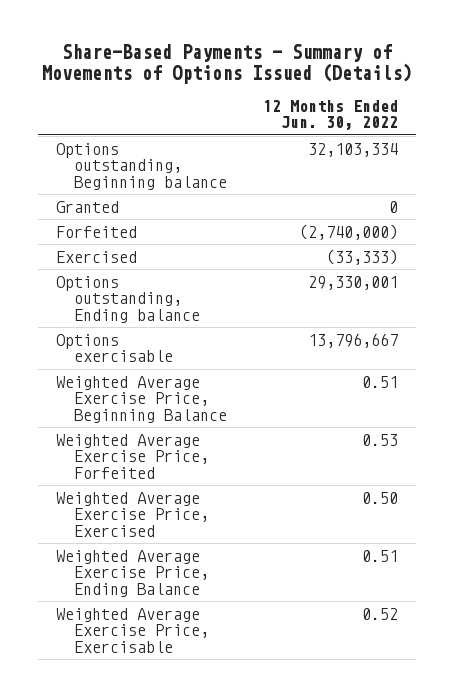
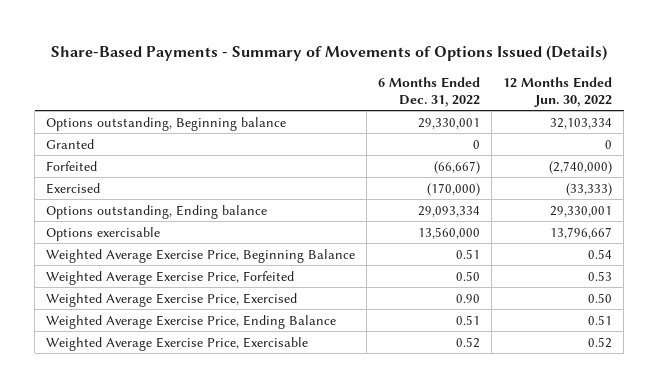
none -> [378,76,481,107] 6 Months Ended Dec. 31, 2022
[362,375,399,388] 0.51 -> [588,248,613,259] 0.54

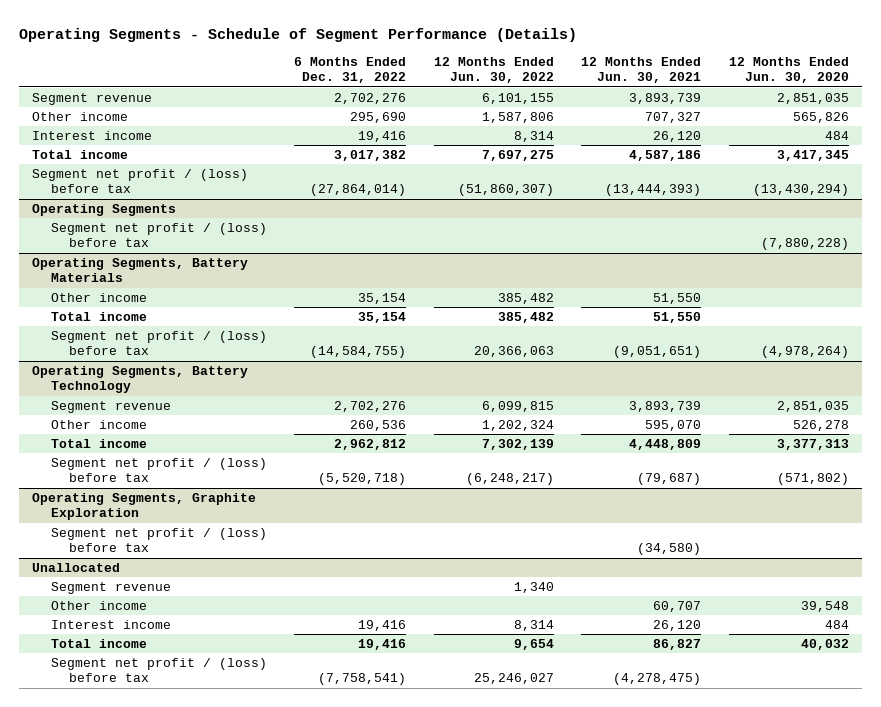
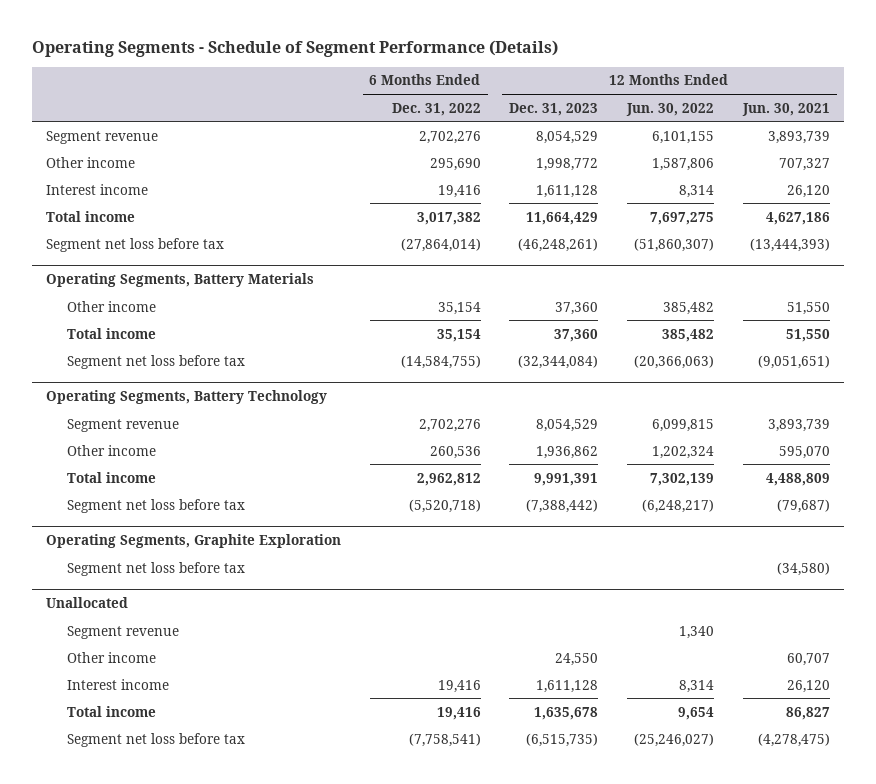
[728,56,849,84] 12 Months Ended Jun. 30, 2020 -> none
none -> [509,102,599,116] Dec. 31, 2023
[32,203,177,216] Operating Segments -> none
[50,222,267,248] Segment net profit / (loss) before tax -> none
[629,149,702,161] 4,587,186 -> [765,211,830,225] 4,627,186
[32,168,249,194] Segment net profit / (loss) before tax -> [46,237,225,252] Segment net loss before tax
[50,330,267,356] Segment net profit / (loss) before tax -> [66,354,245,369] Segment net loss before tax
[473,346,554,358] 20,366,063 -> [633,354,714,369] (20,366,063)
[629,438,702,450] 4,448,809 -> [765,472,830,486] 4,488,809
[50,457,267,483] Segment net profit / (loss) before tax -> [66,498,245,513] Segment net loss before tax
[50,527,267,553] Segment net profit / (loss) before tax -> [66,561,245,576] Segment net loss before tax
[50,657,267,683] Segment net profit / (loss) before tax -> [66,732,245,747] Segment net loss before tax
[473,673,554,685] 25,246,027 -> [633,732,714,747] (25,246,027)

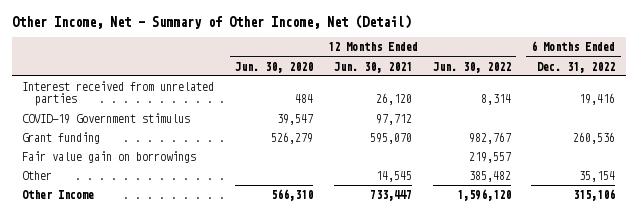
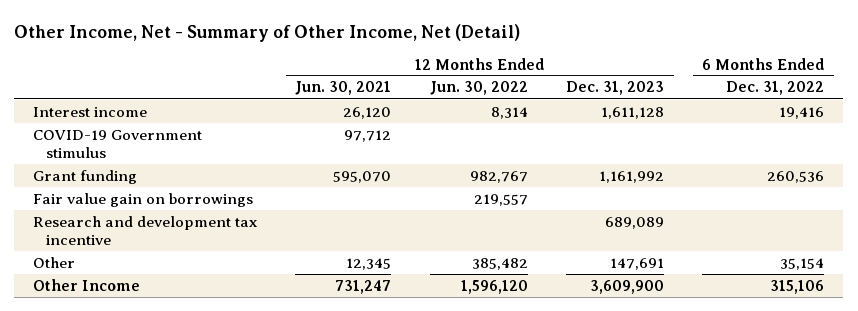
[235,61,314,73] Jun. 30, 2020 -> none
none -> [566,81,665,96] Dec. 31, 2023
[22,81,215,107] Interest received from unrelated parties -> [33,106,148,117] Interest income
none -> [33,215,258,246] Research and development tax incentive
[375,171,412,183] 14,545 -> [346,257,392,270] 12,345
[369,190,412,202] 733,447 -> [335,279,392,294] 731,247

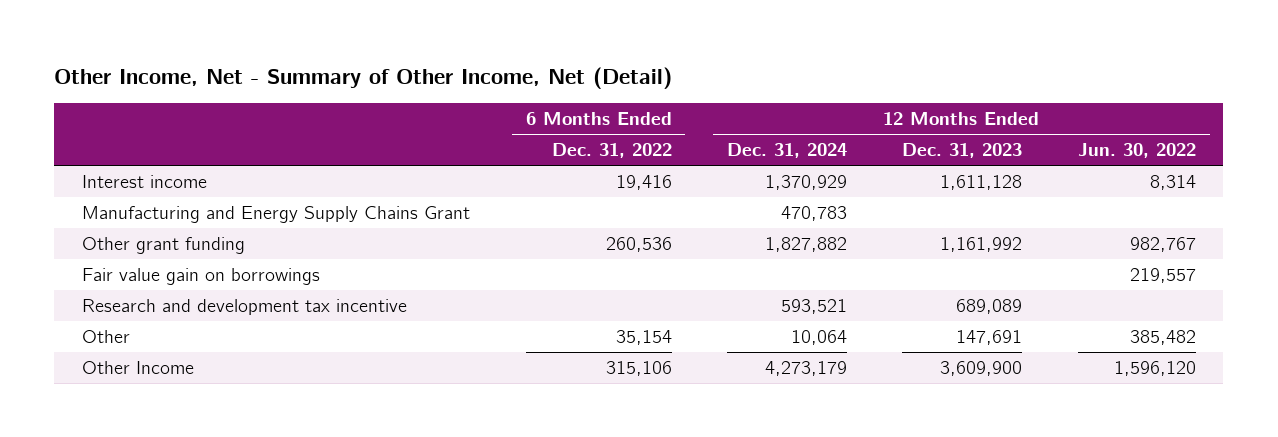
[295,81,392,96] Jun. 30, 2021 -> none
none -> [726,143,847,159] Dec. 31, 2024
[33,129,203,159] COVID-19 Government stimulus -> none
none -> [82,206,471,224] Manufacturing and Energy Supply Chains Grant
[33,169,138,184] Grant funding -> [82,237,246,255] Other grant funding

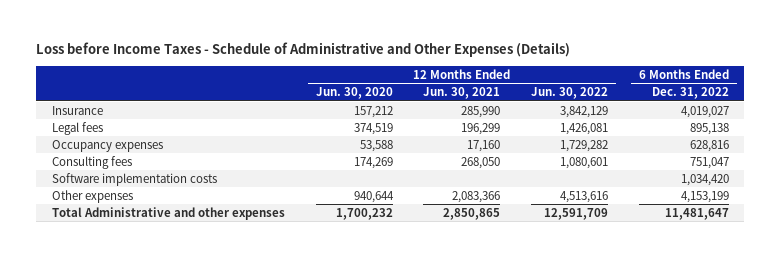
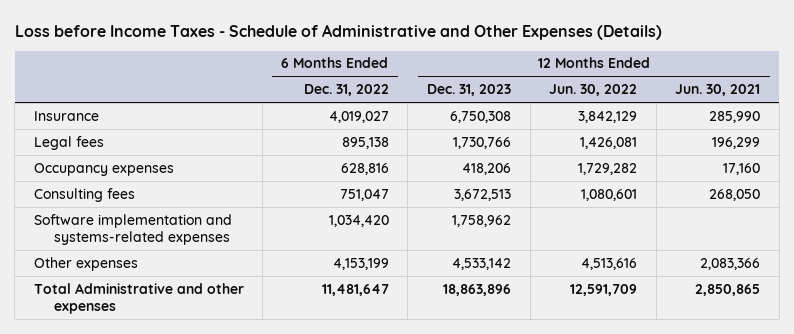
[315,87,393,100] Jun. 30, 2020 -> none
none -> [427,84,512,97] Dec. 31, 2023
[51,172,217,186] Software implementation costs -> [33,213,232,246] Software implementation and systems-related expenses

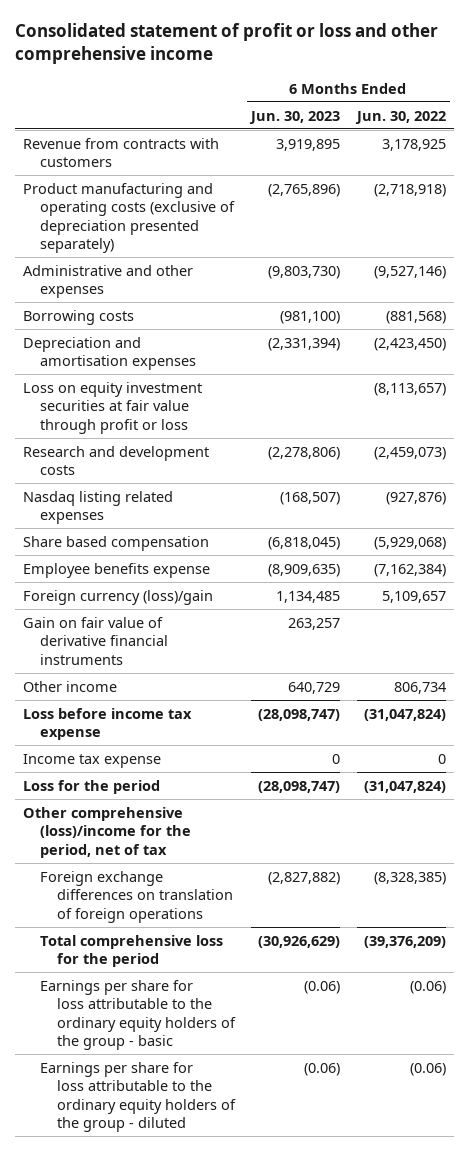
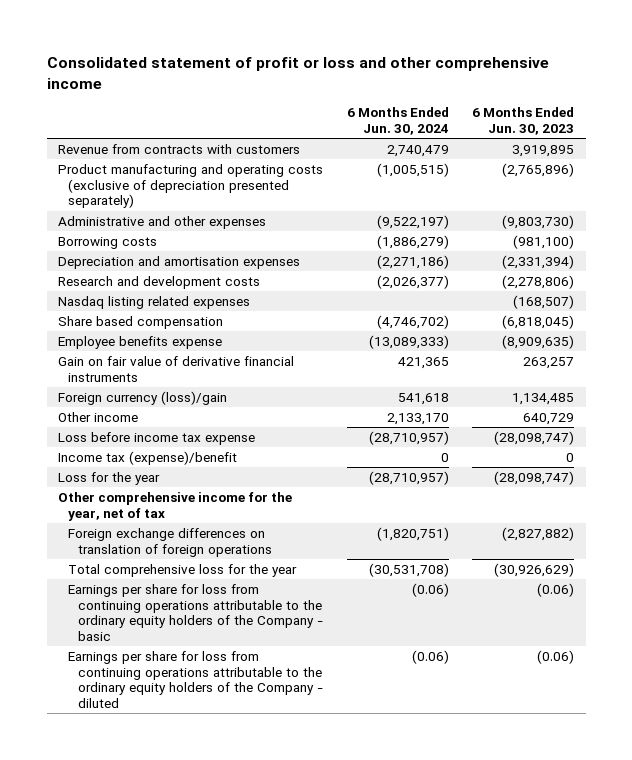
[354,110,446,124] Jun. 30, 2022 -> none
none -> [346,107,449,135] 6 Months Ended Jun. 30, 2024
[22,381,202,434] Loss on equity investment securities at fair value through profit or loss -> none
[22,589,213,605] Foreign currency (loss)/gain -> [58,390,228,405] Foreign currency (loss)/gain
[22,753,161,768] Income tax expense -> [58,450,238,465] Income tax (expense)/benefit
[22,779,160,794] Loss for the period -> [58,471,161,485] Loss for the year
[22,806,191,858] Other comprehensive (loss)/income for the period, net of tax -> [58,491,293,521] Other comprehensive income for the year, net of tax
[39,934,223,968] Total comprehensive loss for the period -> [68,563,298,577] Total comprehensive loss for the year
[39,979,236,1051] Earnings per share for loss attributable to the ordinary equity holders of the group - basic -> [68,583,324,641] Earnings per share for loss from continuing operations attributable to the ordinary equity holders of the Company - basic
[39,1061,236,1133] Earnings per share for loss attributable to the ordinary equity holders of the group - diluted -> [68,650,324,708] Earnings per share for loss from continuing operations attributable to the ordinary equity holders of the Company - diluted

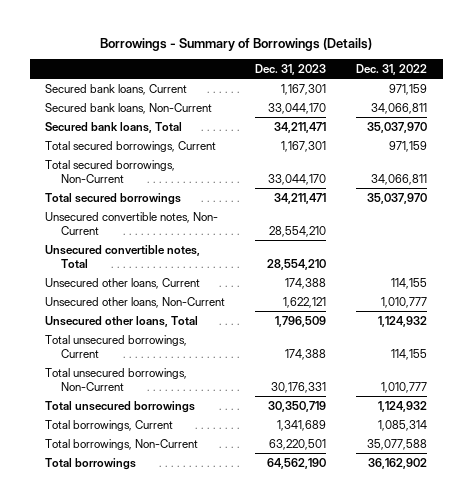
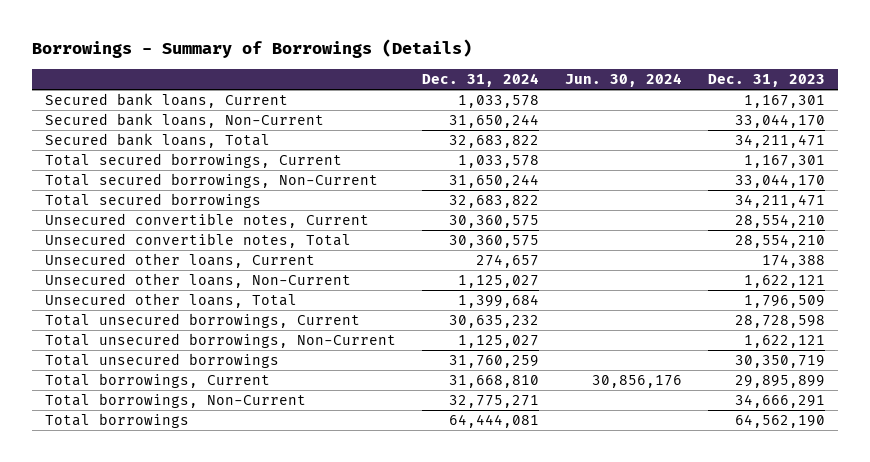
[356,63,428,75] Dec. 31, 2022 -> none
none -> [422,72,540,87] Dec. 31, 2024
none -> [564,72,682,87] Jun. 30, 2024
[45,211,219,235] Unsecured convertible notes, Non- Current -> [45,213,370,229] Unsecured convertible notes, Current
[285,348,327,360] 174,388 -> [734,315,825,329] 28,728,598
[271,381,327,393] 30,176,331 -> [743,335,825,349] 1,622,121
[277,419,327,431] 1,341,689 -> [734,375,825,389] 29,895,899
[269,438,327,450] 63,220,501 -> [734,394,825,409] 34,666,291

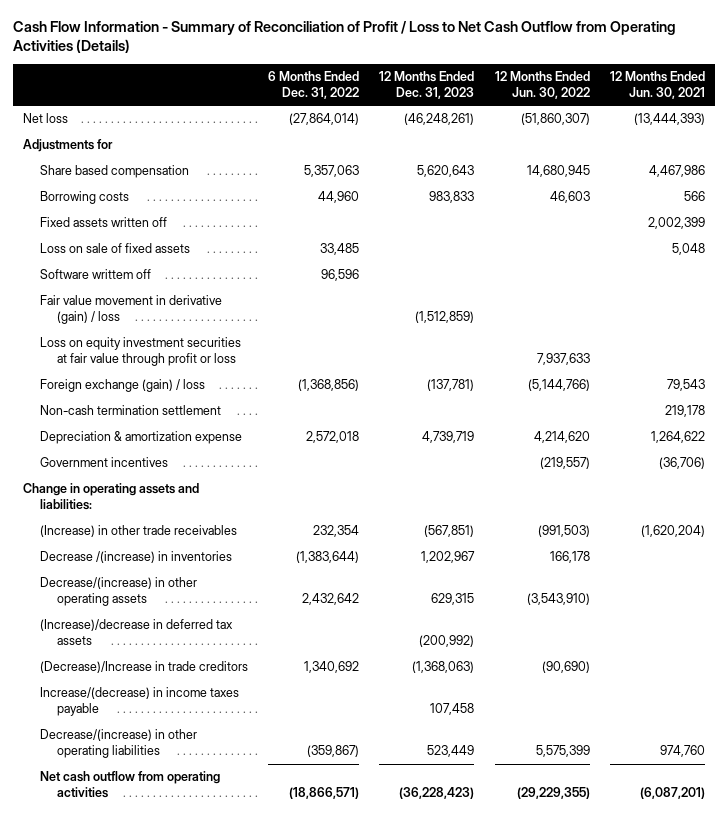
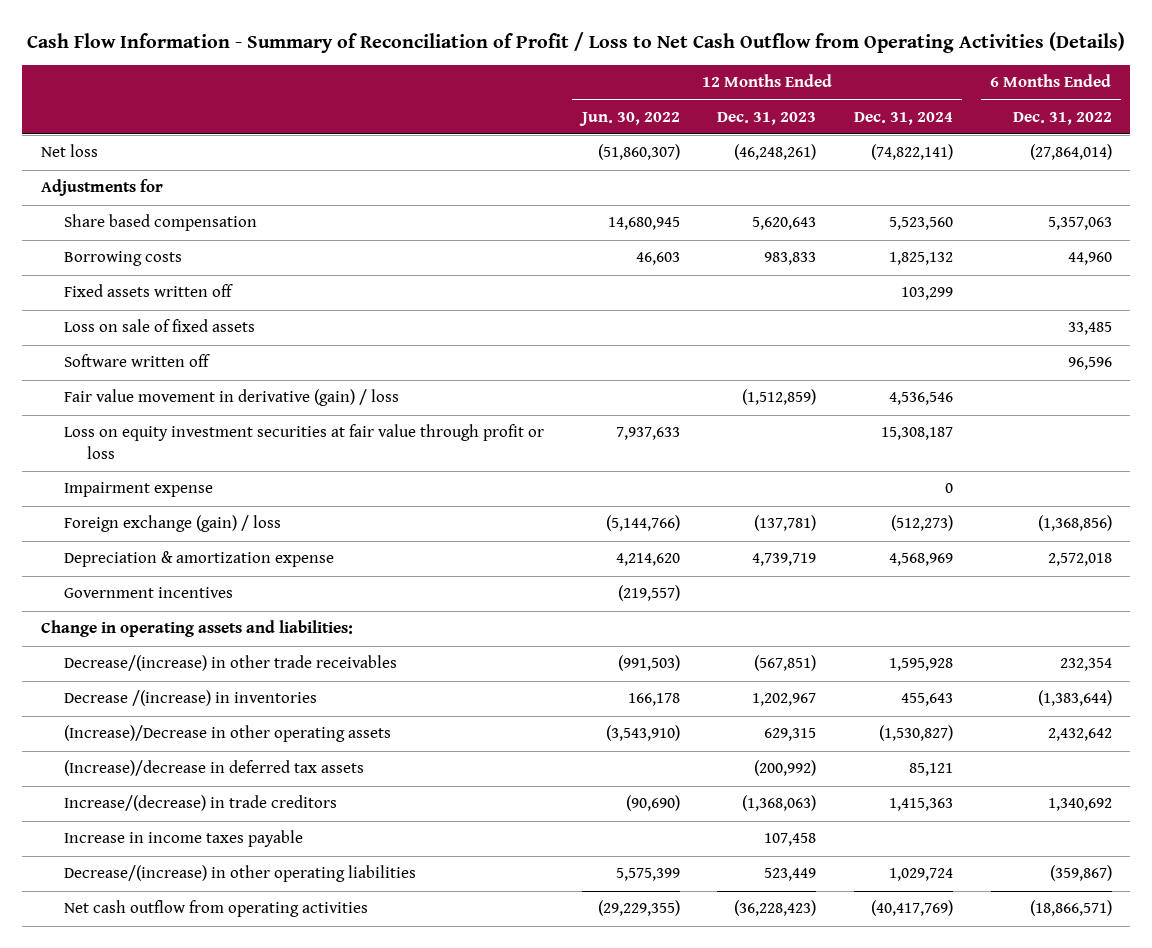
[609,71,705,100] 12 Months Ended Jun. 30, 2021 -> none
none -> [853,111,953,125] Dec. 31, 2024
[39,269,151,280] Software writtem off -> [63,354,210,368] Software written off
none -> [63,482,213,498] Impairment expense
[39,405,221,416] Non-cash termination settlement -> none
[39,525,237,538] (Increase) in other trade receivables -> [63,655,397,672] Decrease/(increase) in other trade receivables
[39,577,197,607] Decrease/(increase) in other operating assets -> [63,725,391,743] (Increase)/Decrease in other operating assets
[39,661,248,674] (Decrease)/Increase in trade creditors -> [63,795,337,812] Increase/(decrease) in trade creditors
[39,687,239,717] Increase/(decrease) in income taxes payable -> [63,830,303,848] Increase in income taxes payable

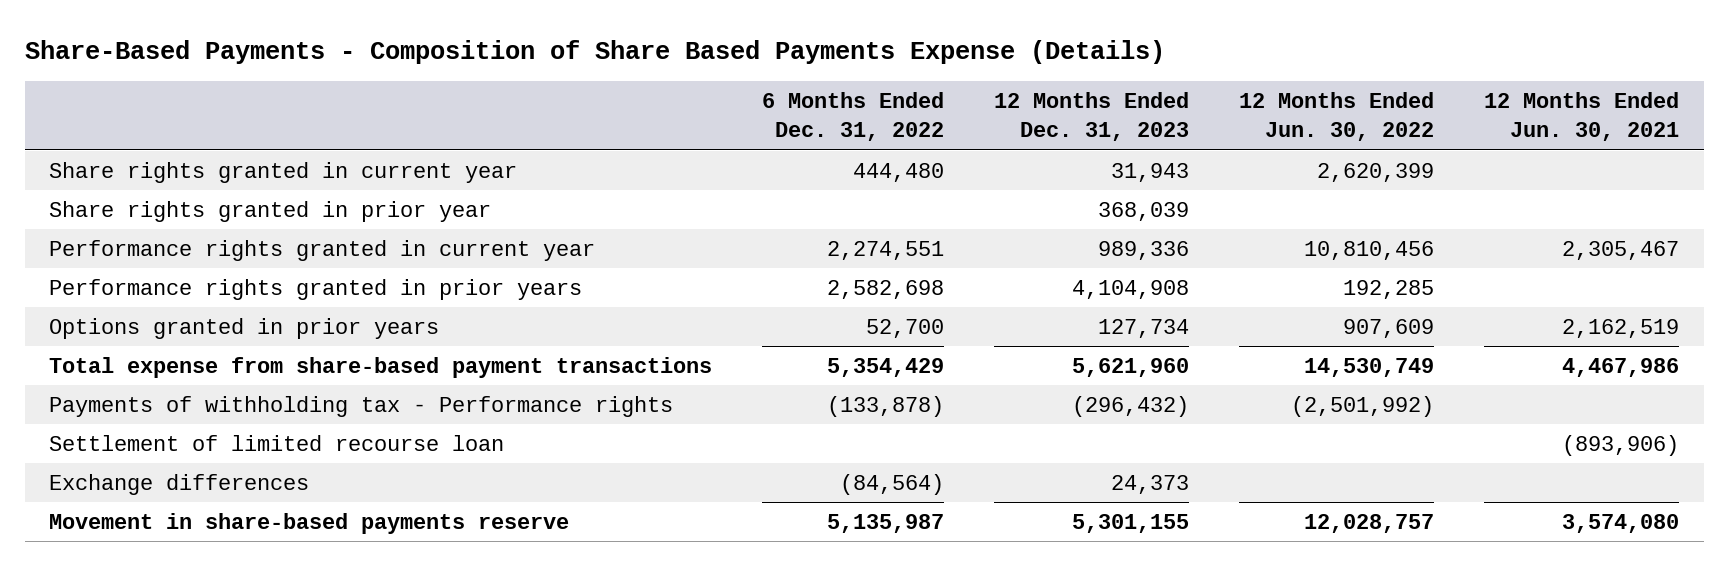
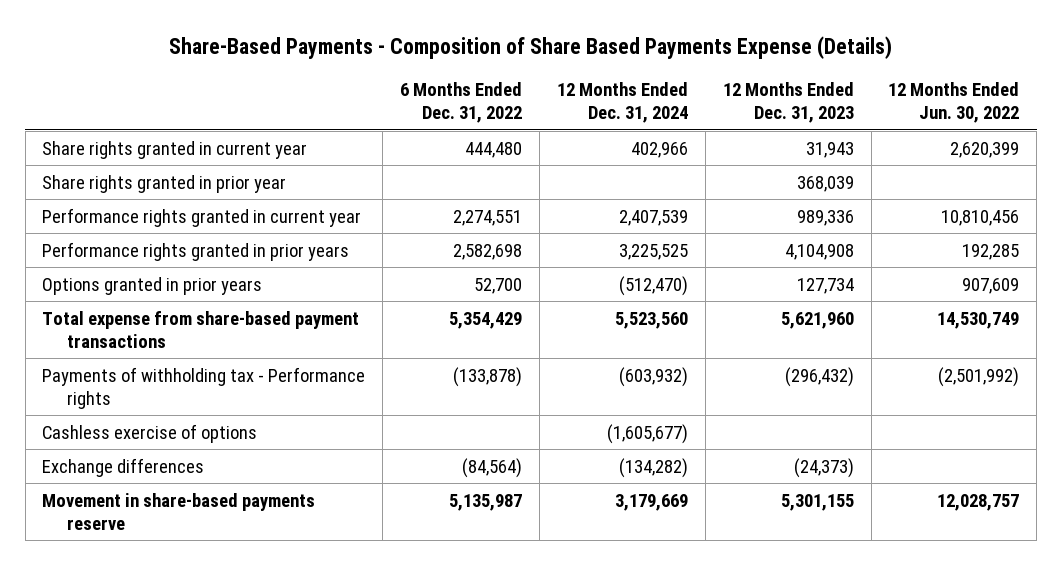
[1483,92,1679,142] 12 Months Ended Jun. 30, 2021 -> none
none -> [556,82,688,124] 12 Months Ended Dec. 31, 2024
[49,435,505,452] Settlement of limited recourse loan -> none
none -> [42,423,258,443] Cashless exercise of options
[1111,475,1190,495] 24,373 -> [793,457,854,478] (24,373)

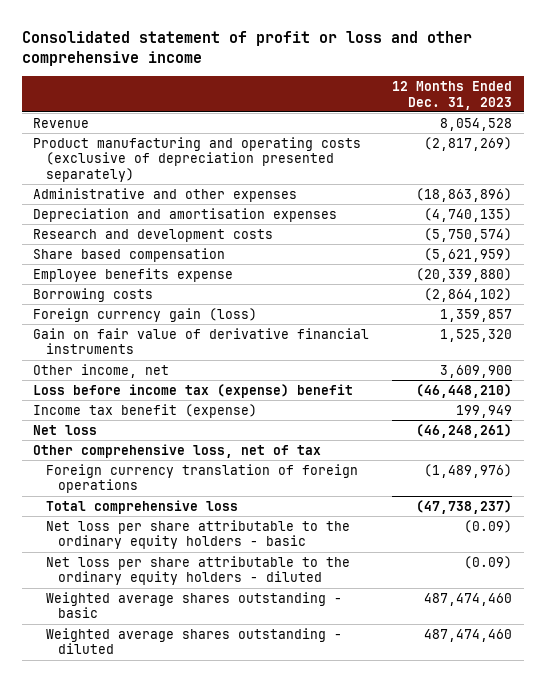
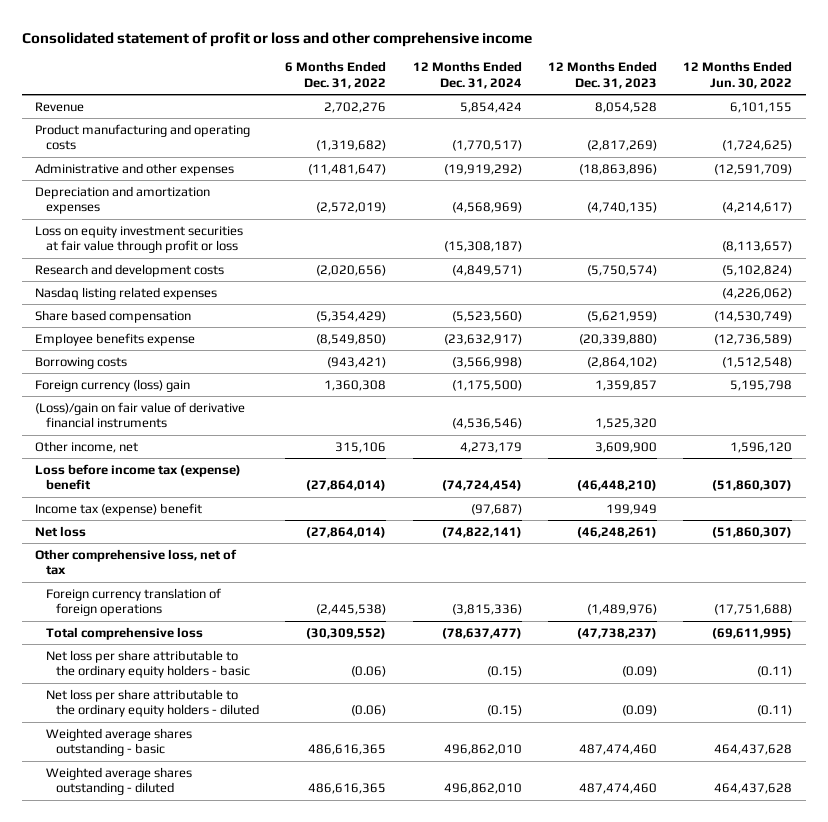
none -> [285,61,387,90] 6 Months Ended Dec. 31, 2022
none -> [412,61,522,90] 12 Months Ended Dec. 31, 2024
none -> [683,61,793,90] 12 Months Ended Jun. 30, 2022
[33,136,362,182] Product manufacturing and operating costs (exclusive of depreciation presented separately) -> [35,123,251,151] Product manufacturing and operating costs
[33,207,338,222] Depreciation and amortisation expenses -> [35,185,211,215] Depreciation and amortization expenses
none -> [35,225,244,254] Loss on equity investment securities at fair value through profit or loss
none -> [35,286,218,300] Nasdaq listing related expenses
[33,307,258,322] Foreign currency gain (loss) -> [35,378,191,392] Foreign currency (loss) gain
[33,327,370,355] Gain on fair value of derivative financial instruments -> [35,401,246,429] (Loss)/gain on fair value of derivative financial instruments
[33,403,258,418] Income tax benefit (expense) -> [35,502,203,516] Income tax (expense) benefit

